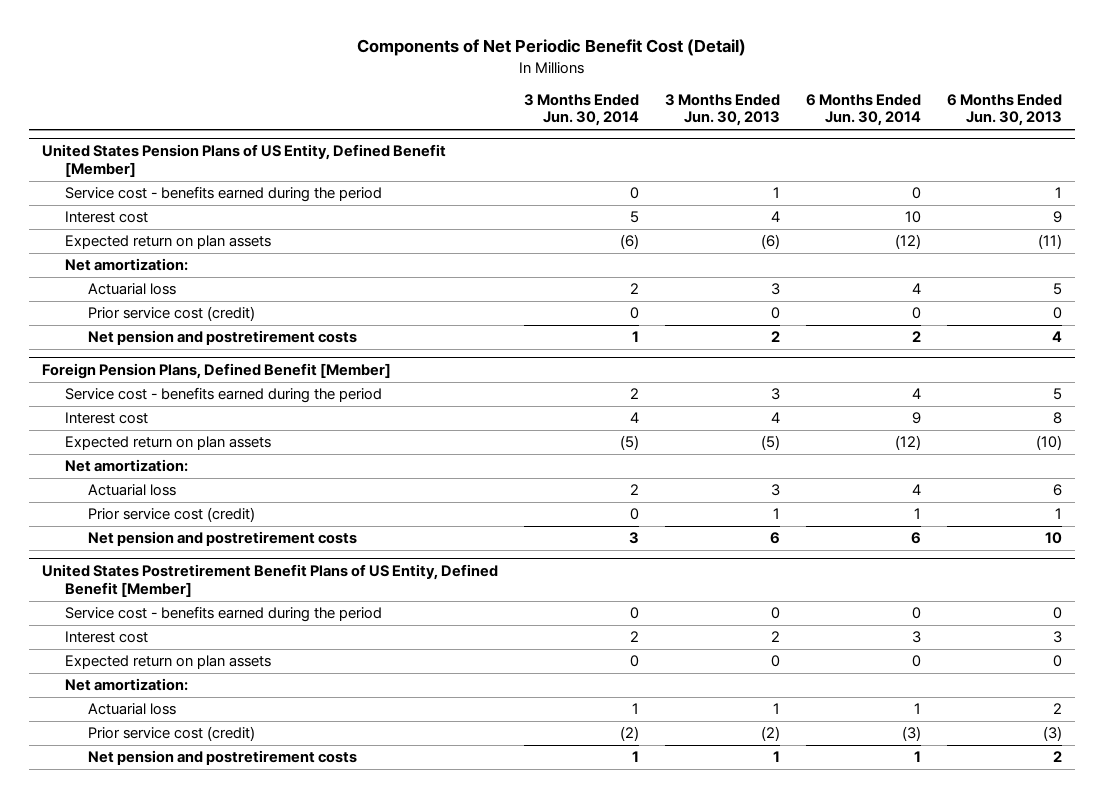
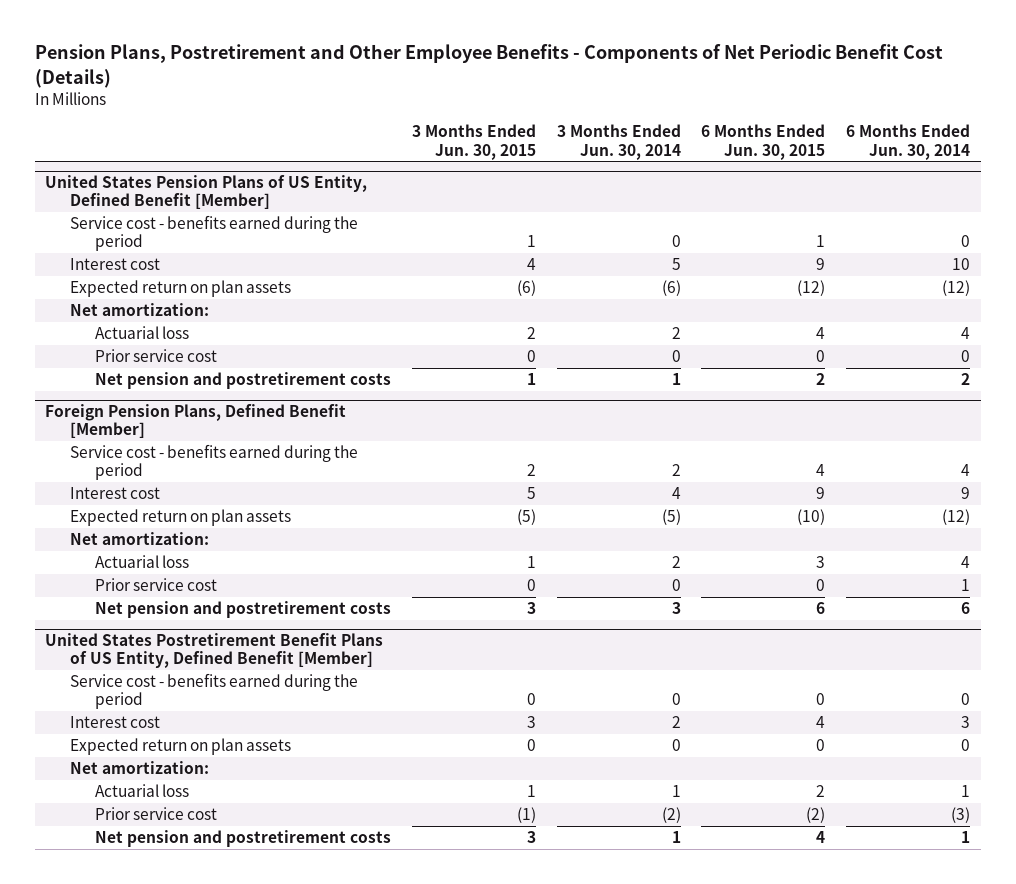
[357,39,747,57] Components of Net Periodic Benefit Cost (Detail) -> [35,44,944,88] Pension Plans, Postretirement and Other Employee Benefits - Components of Net Periodic Benefit Cost (Details)
[665,93,781,127] 3 Months Ended Jun. 30, 2013 -> none
[947,93,1063,127] 6 Months Ended Jun. 30, 2013 -> none
none -> [411,124,536,160] 3 Months Ended Jun. 30, 2015
none -> [701,124,826,160] 6 Months Ended Jun. 30, 2015
[87,306,255,322] Prior service cost (credit) -> [94,349,217,363] Prior service cost
[87,507,255,523] Prior service cost (credit) -> [94,578,217,592] Prior service cost
[87,726,255,742] Prior service cost (credit) -> [94,807,217,821] Prior service cost

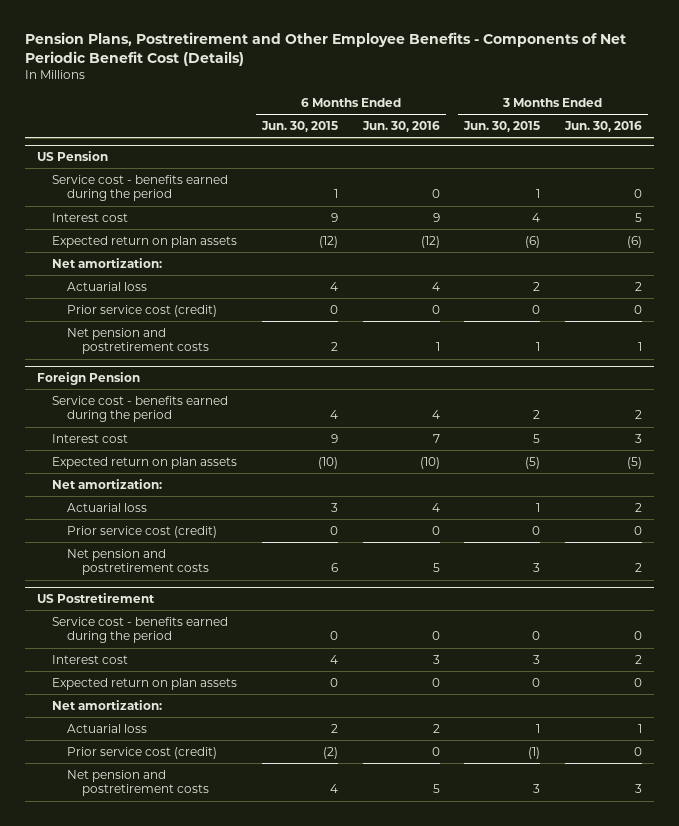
[556,124,681,160] 3 Months Ended Jun. 30, 2014 -> none
[846,124,971,160] 6 Months Ended Jun. 30, 2014 -> none
none -> [361,121,440,133] Jun. 30, 2016
none -> [563,121,642,133] Jun. 30, 2016
[45,175,368,210] United States Pension Plans of US Entity, Defined Benefit [Member] -> [37,151,109,162] US Pension
[94,349,217,363] Prior service cost -> [67,304,218,317] Prior service cost (credit)
[45,404,347,439] Foreign Pension Plans, Defined Benefit [Member] -> [37,372,141,386] Foreign Pension
[94,578,217,592] Prior service cost -> [67,525,218,538] Prior service cost (credit)
[45,633,384,669] United States Postretirement Benefit Plans of US Entity, Defined Benefit [Member] -> [37,593,156,604] US Postretirement
[94,807,217,821] Prior service cost -> [67,746,218,759] Prior service cost (credit)

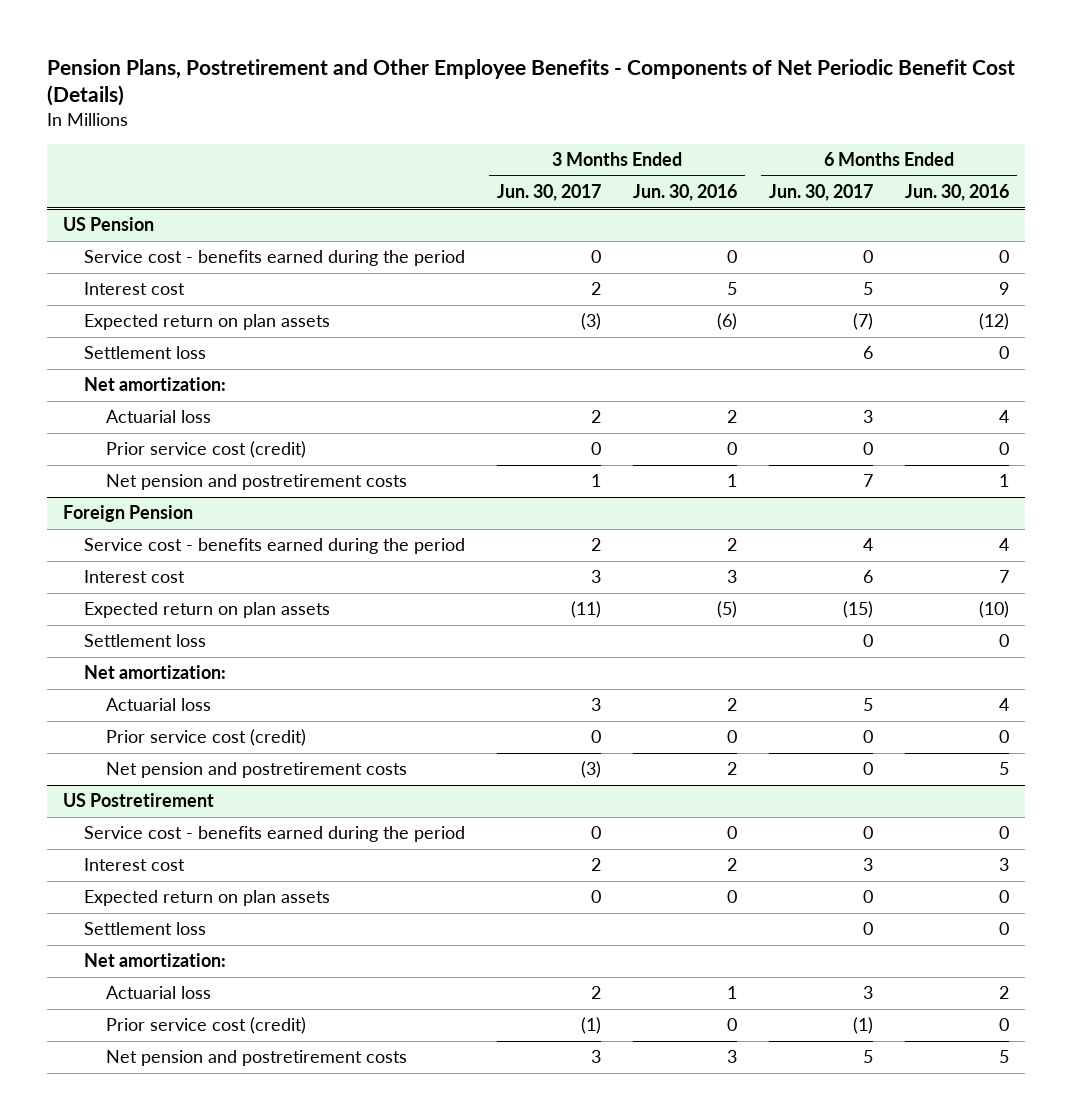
[260,121,338,133] Jun. 30, 2015 -> none
[463,121,541,133] Jun. 30, 2015 -> none
none -> [497,184,602,202] Jun. 30, 2017
none -> [769,184,874,202] Jun. 30, 2017
none -> [84,346,207,360] Settlement loss
none -> [84,634,207,648] Settlement loss
none -> [84,922,207,936] Settlement loss

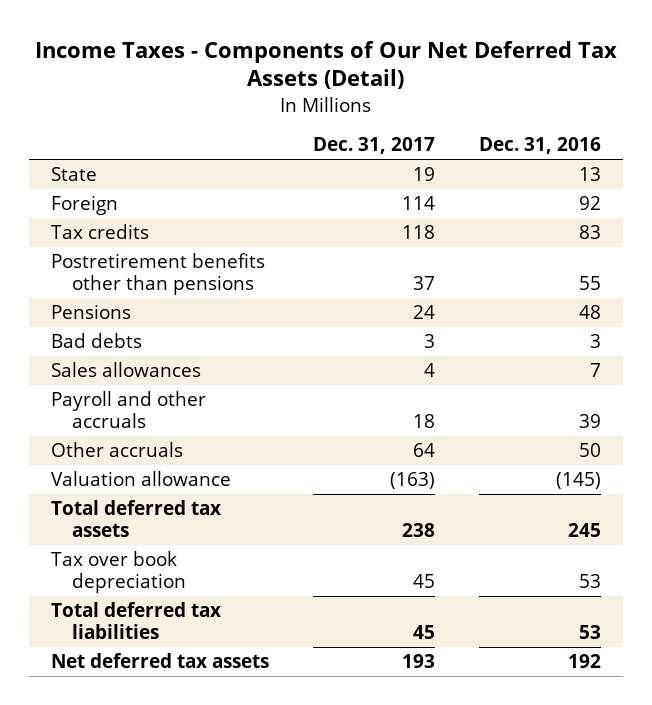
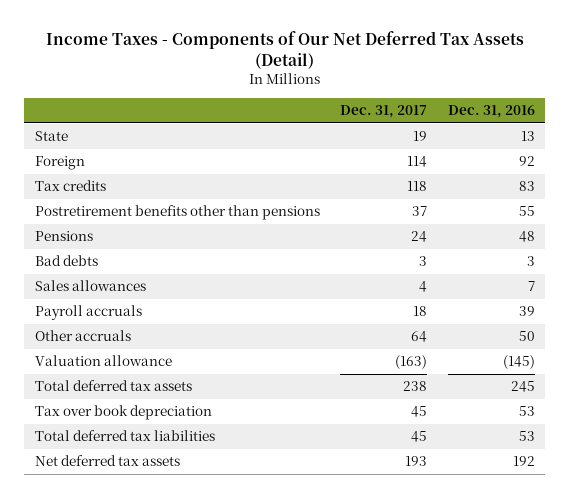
[50,391,206,429] Payroll and other accruals -> [34,305,142,321] Payroll accruals

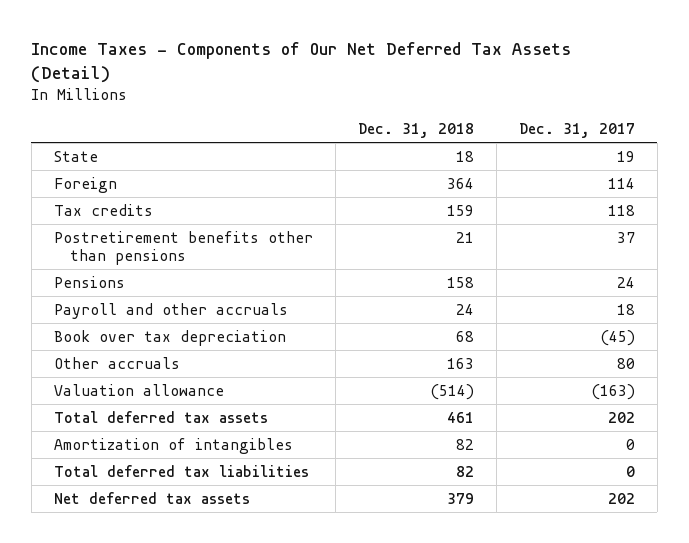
[447,104,535,118] Dec. 31, 2016 -> none
none -> [357,122,474,138] Dec. 31, 2018
[34,255,98,267] Bad debts -> none
[34,280,146,292] Sales allowances -> none
[34,305,142,321] Payroll accruals -> [53,302,288,319] Payroll and other accruals
none -> [53,329,286,346] Book over tax depreciation
[411,331,428,343] 64 -> [616,357,635,369] 80
[34,405,212,421] Tax over book depreciation -> none
[403,381,428,392] 238 -> [607,411,635,423] 202
none -> [53,437,293,454] Amortization of intangibles
[411,431,428,443] 45 -> [625,465,635,477] 0
[405,456,428,467] 193 -> [607,492,635,504] 202

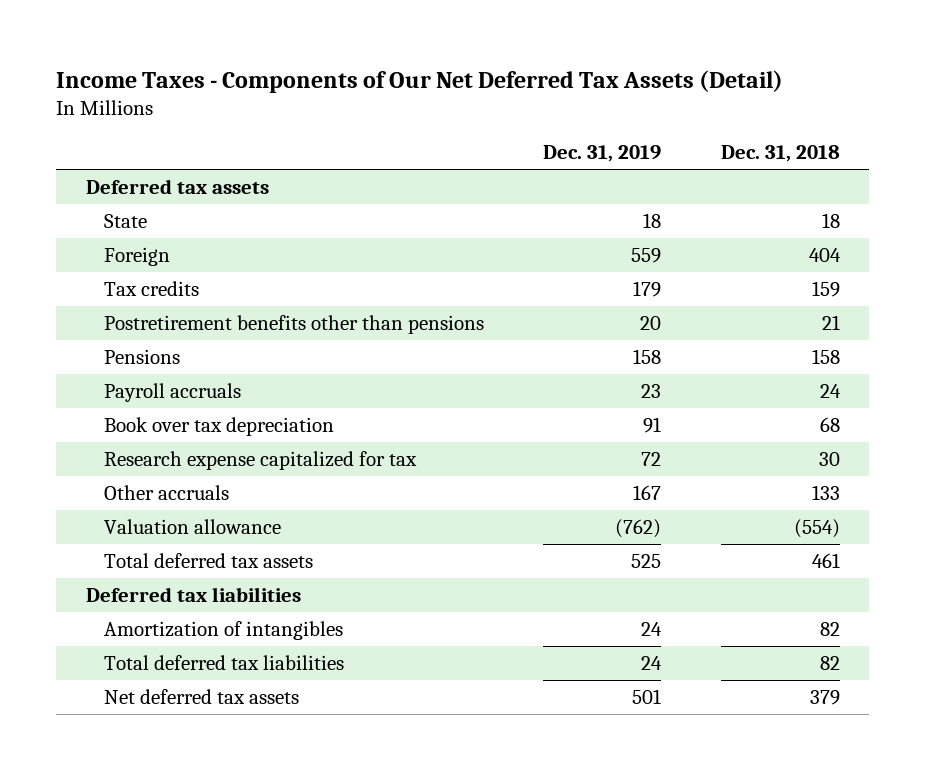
[518,122,635,138] Dec. 31, 2017 -> none
none -> [543,145,662,163] Dec. 31, 2019
none -> [85,178,269,194] Deferred tax assets
[446,177,474,189] 364 -> [808,247,841,262] 404
[53,302,288,319] Payroll and other accruals -> [103,382,241,402] Payroll accruals
none -> [103,450,417,470] Research expense capitalized for tax
[446,357,474,369] 163 -> [811,484,840,500] 133
[429,383,474,400] (514) -> [793,518,840,538] (554)
none -> [85,586,301,602] Deferred tax liabilities

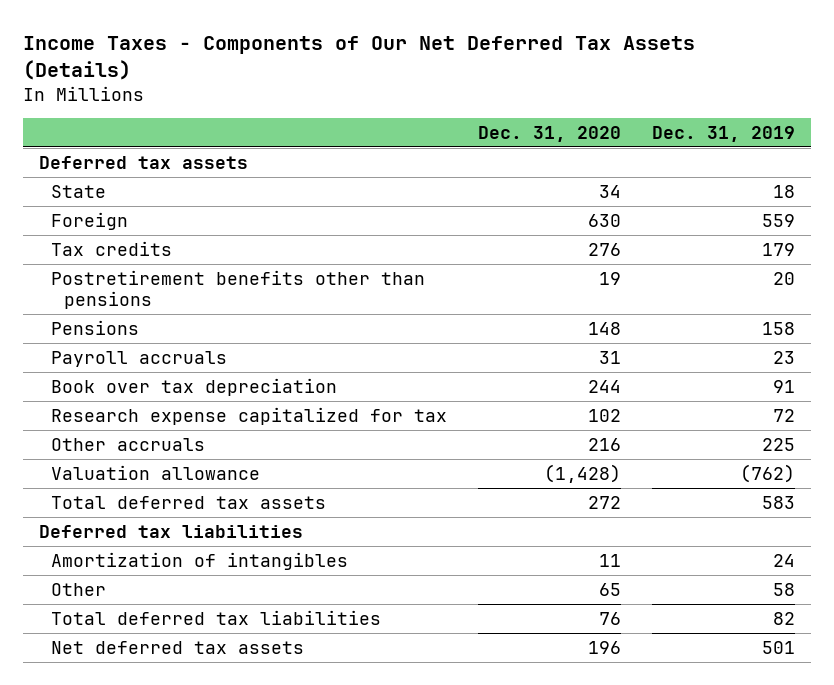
[56,69,784,93] Income Taxes - Components of Our Net Deferred Tax Assets (Detail) -> [23,36,696,81] Income Taxes - Components of Our Net Deferred Tax Assets (Details)
[720,145,840,163] Dec. 31, 2018 -> none
none -> [478,125,622,142] Dec. 31, 2020
[633,484,662,500] 167 -> [762,437,796,451] 225
[631,553,662,568] 525 -> [762,495,796,509] 583
none -> [51,582,107,596] Other
[641,655,663,670] 24 -> [773,611,796,625] 82

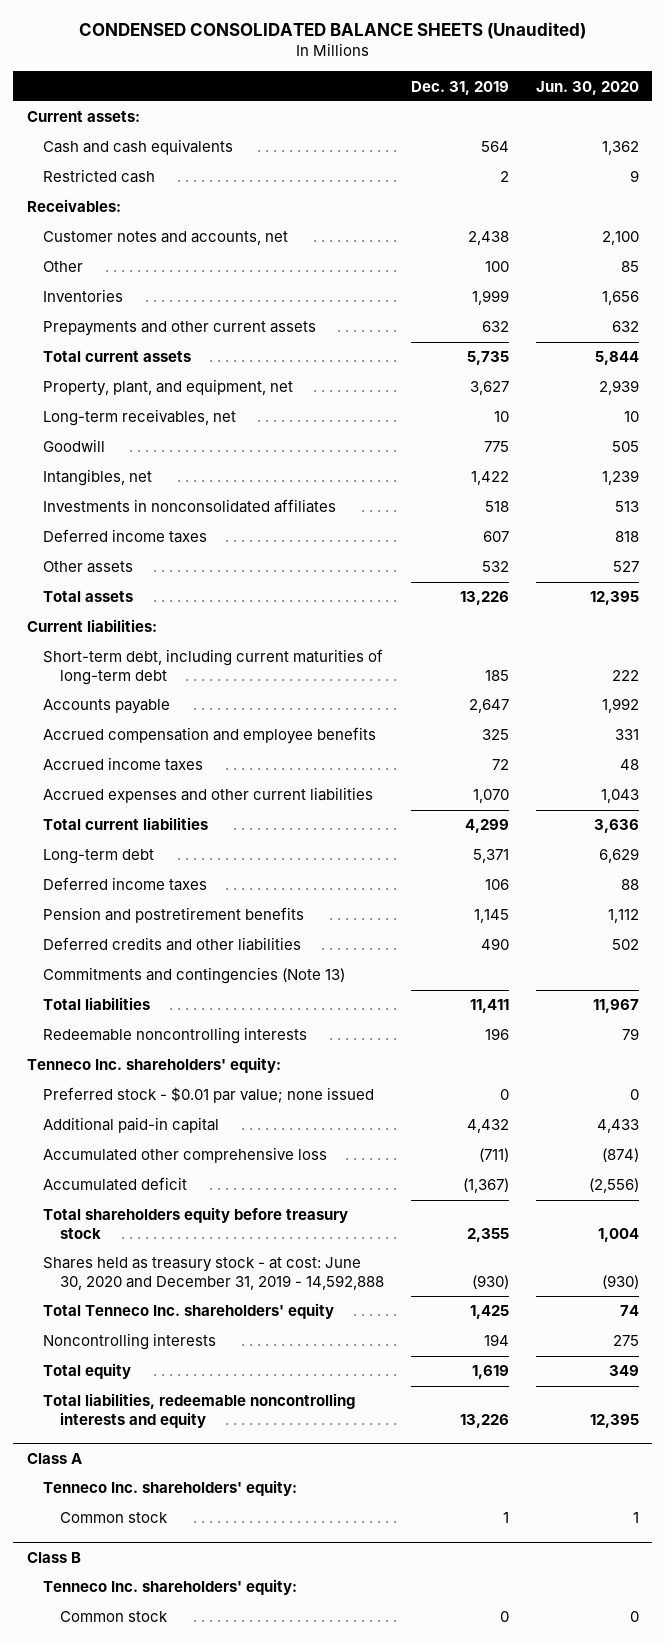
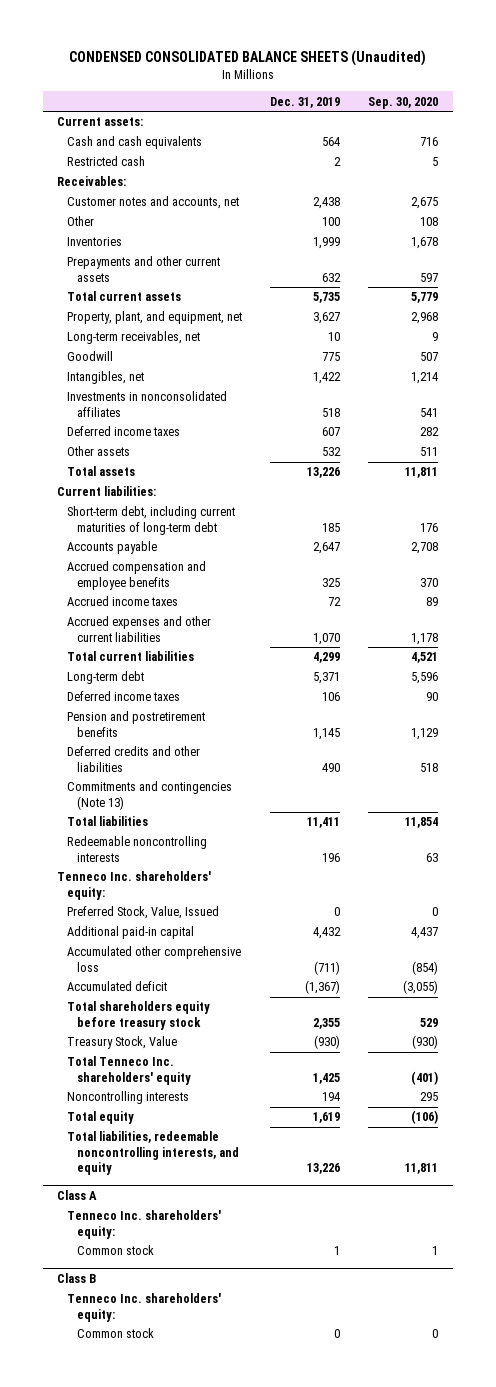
[535,80,639,95] Jun. 30, 2020 -> none
none -> [368,96,439,109] Sep. 30, 2020
[43,1087,375,1104] Preferred stock - $0.01 par value; none issued -> [66,906,219,920] Preferred Stock, Value, Issued
[43,1257,384,1290] Shares held as treasury stock - at cost: June 30, 2020 and December 31, 2019 - 14,592,888 -> [66,1036,177,1050] Treasury Stock, Value
[43,1393,356,1428] Total liabilities, redeemable noncontrolling interests and equity -> [66,1131,239,1176] Total liabilities, redeemable noncontrolling interests, and equity

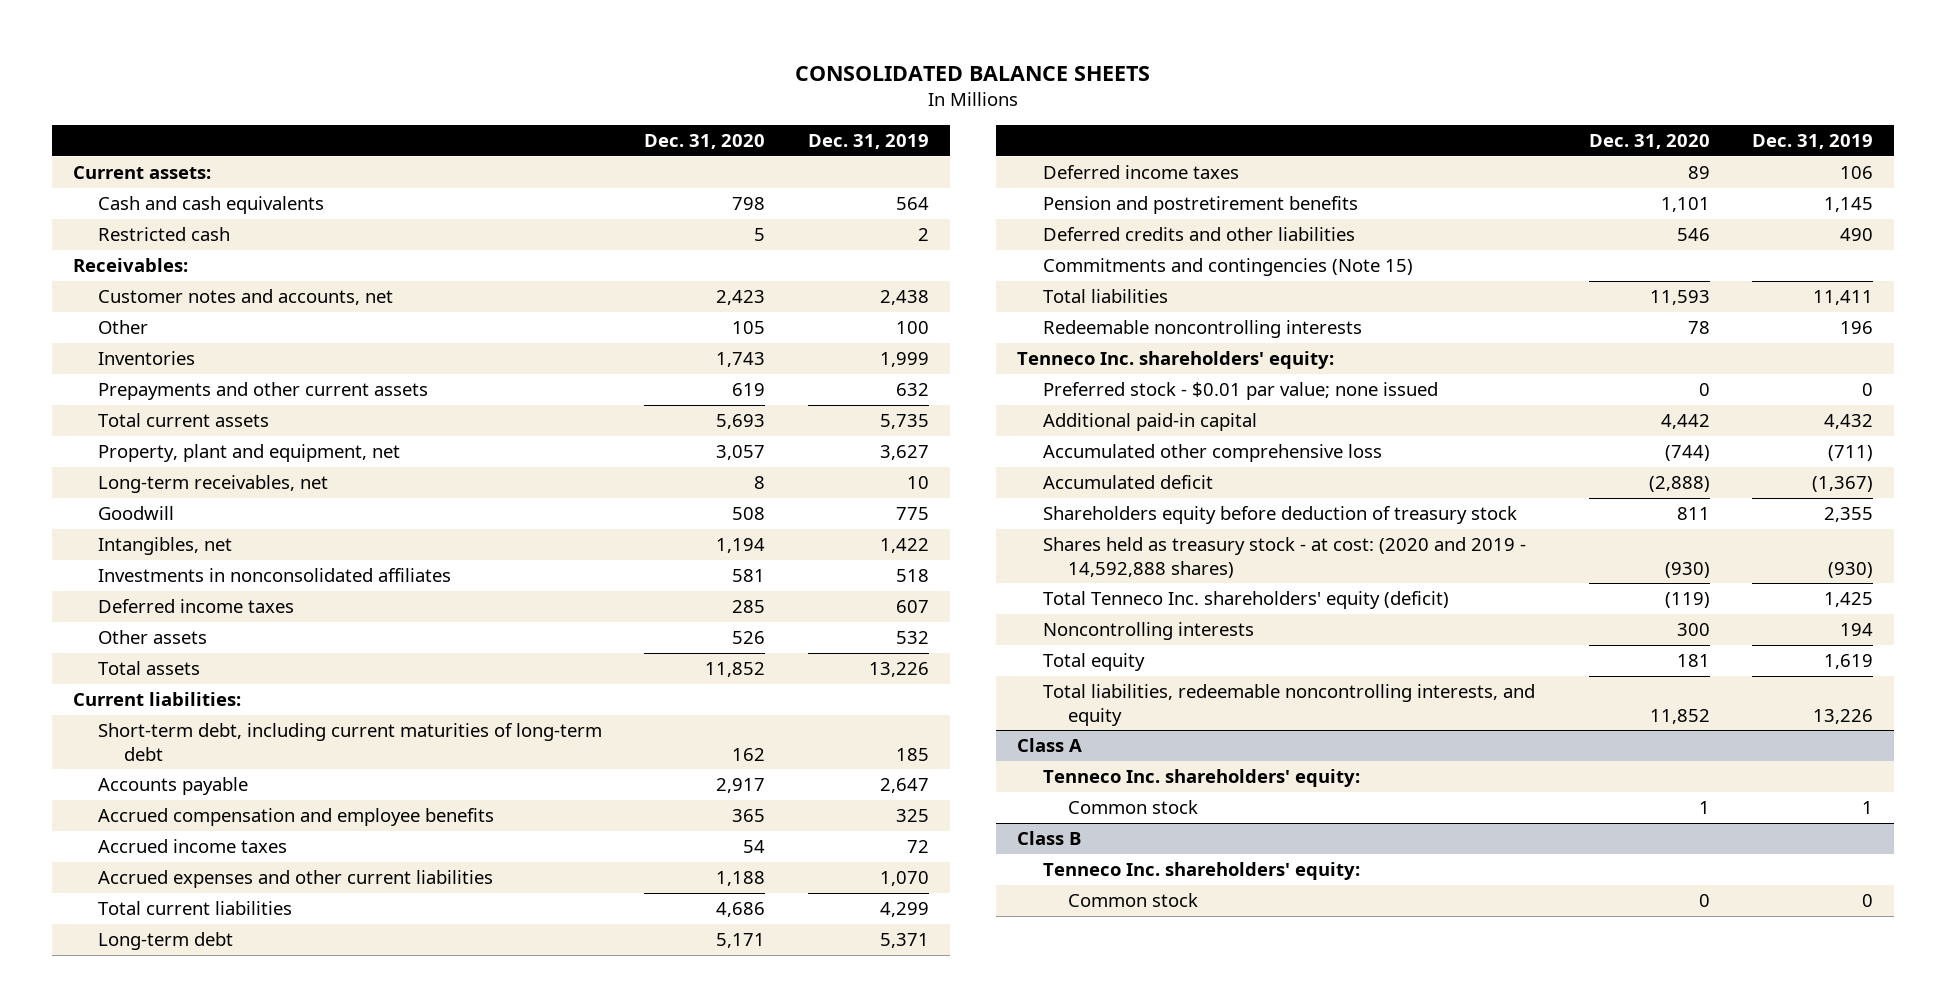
[68,50,426,67] CONDENSED CONSOLIDATED BALANCE SHEETS (Unaudited) -> [794,65,1150,81] CONSOLIDATED BALANCE SHEETS
[368,96,439,109] Sep. 30, 2020 -> none
none -> [644,133,766,149] Dec. 31, 2020
[66,311,242,325] Property, plant, and equipment, net -> [98,444,401,463] Property, plant and equipment, net
[66,781,232,810] Commitments and contingencies (Note 13) -> [1042,258,1413,277] Commitments and contingencies (Note 15)
[66,906,219,920] Preferred Stock, Value, Issued -> [1042,382,1438,401] Preferred stock - $0.01 par value; none issued
[66,1001,210,1030] Total shareholders equity before treasury stock -> [1042,506,1517,525] Shareholders equity before deduction of treasury stock
[66,1036,177,1050] Treasury Stock, Value -> [1042,537,1526,578] Shares held as treasury stock - at cost: (2020 and 2019 - 14,592,888 shares)
[66,1056,191,1085] Total Tenneco Inc. shareholders' equity -> [1042,591,1449,610] Total Tenneco Inc. shareholders' equity (deficit)

